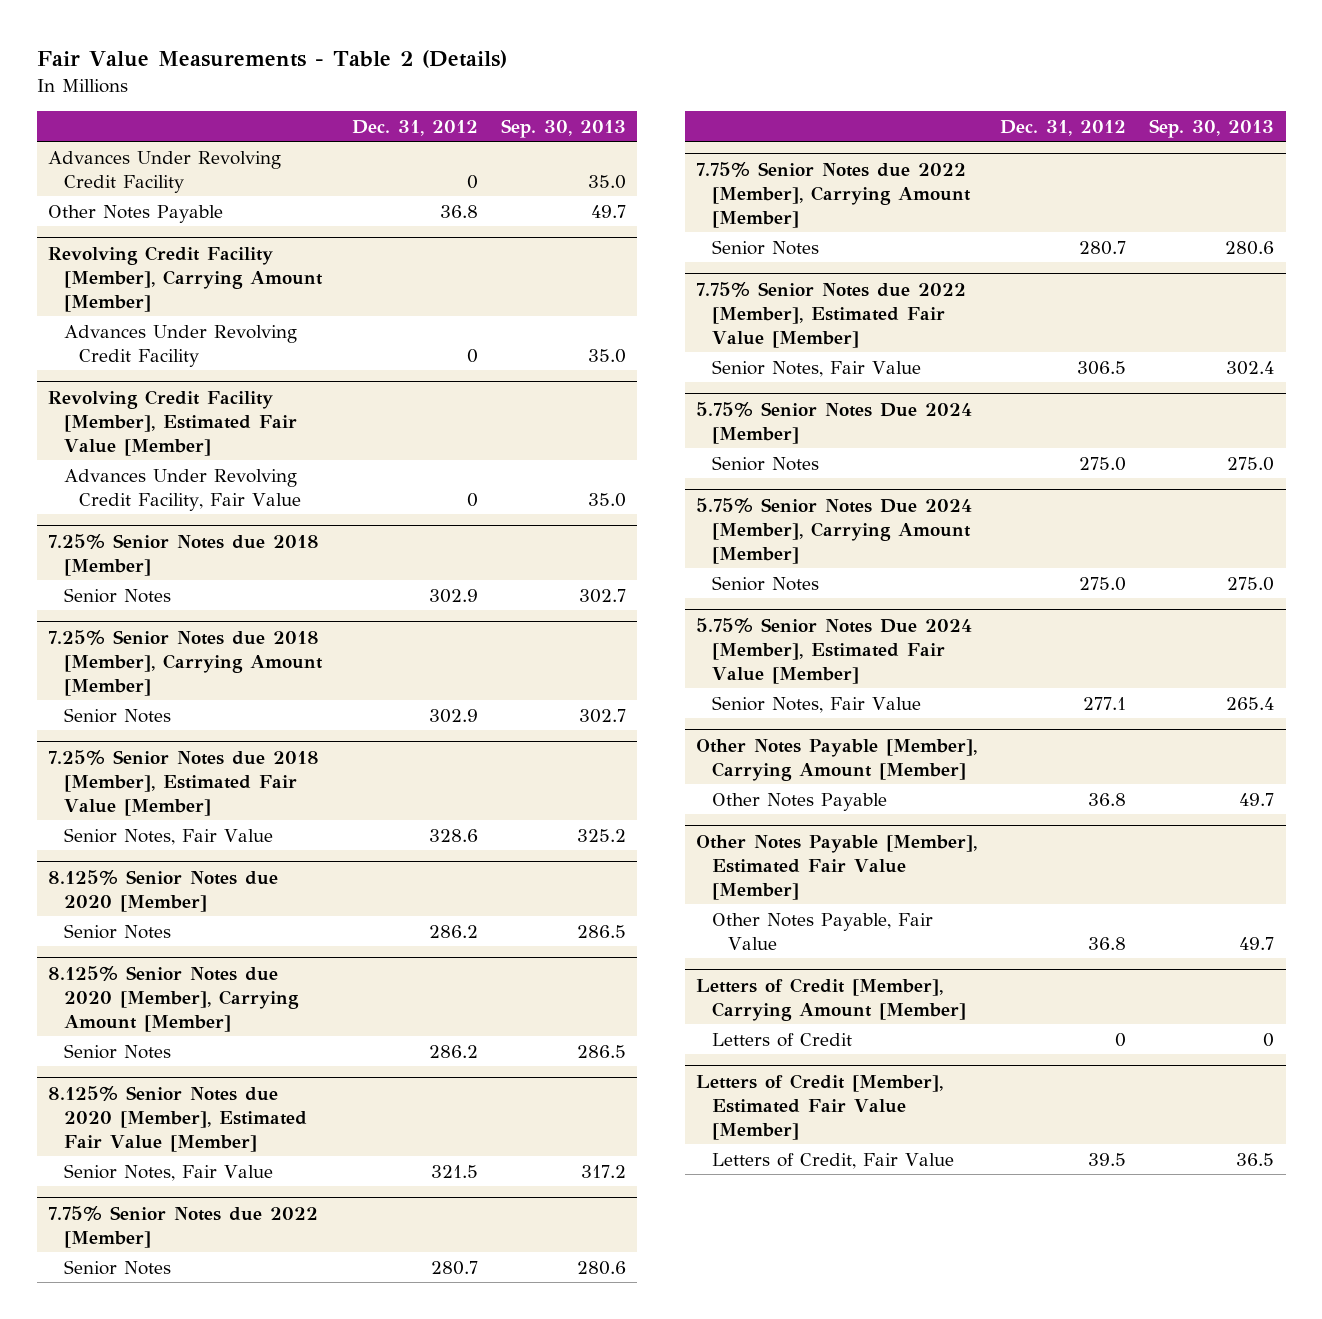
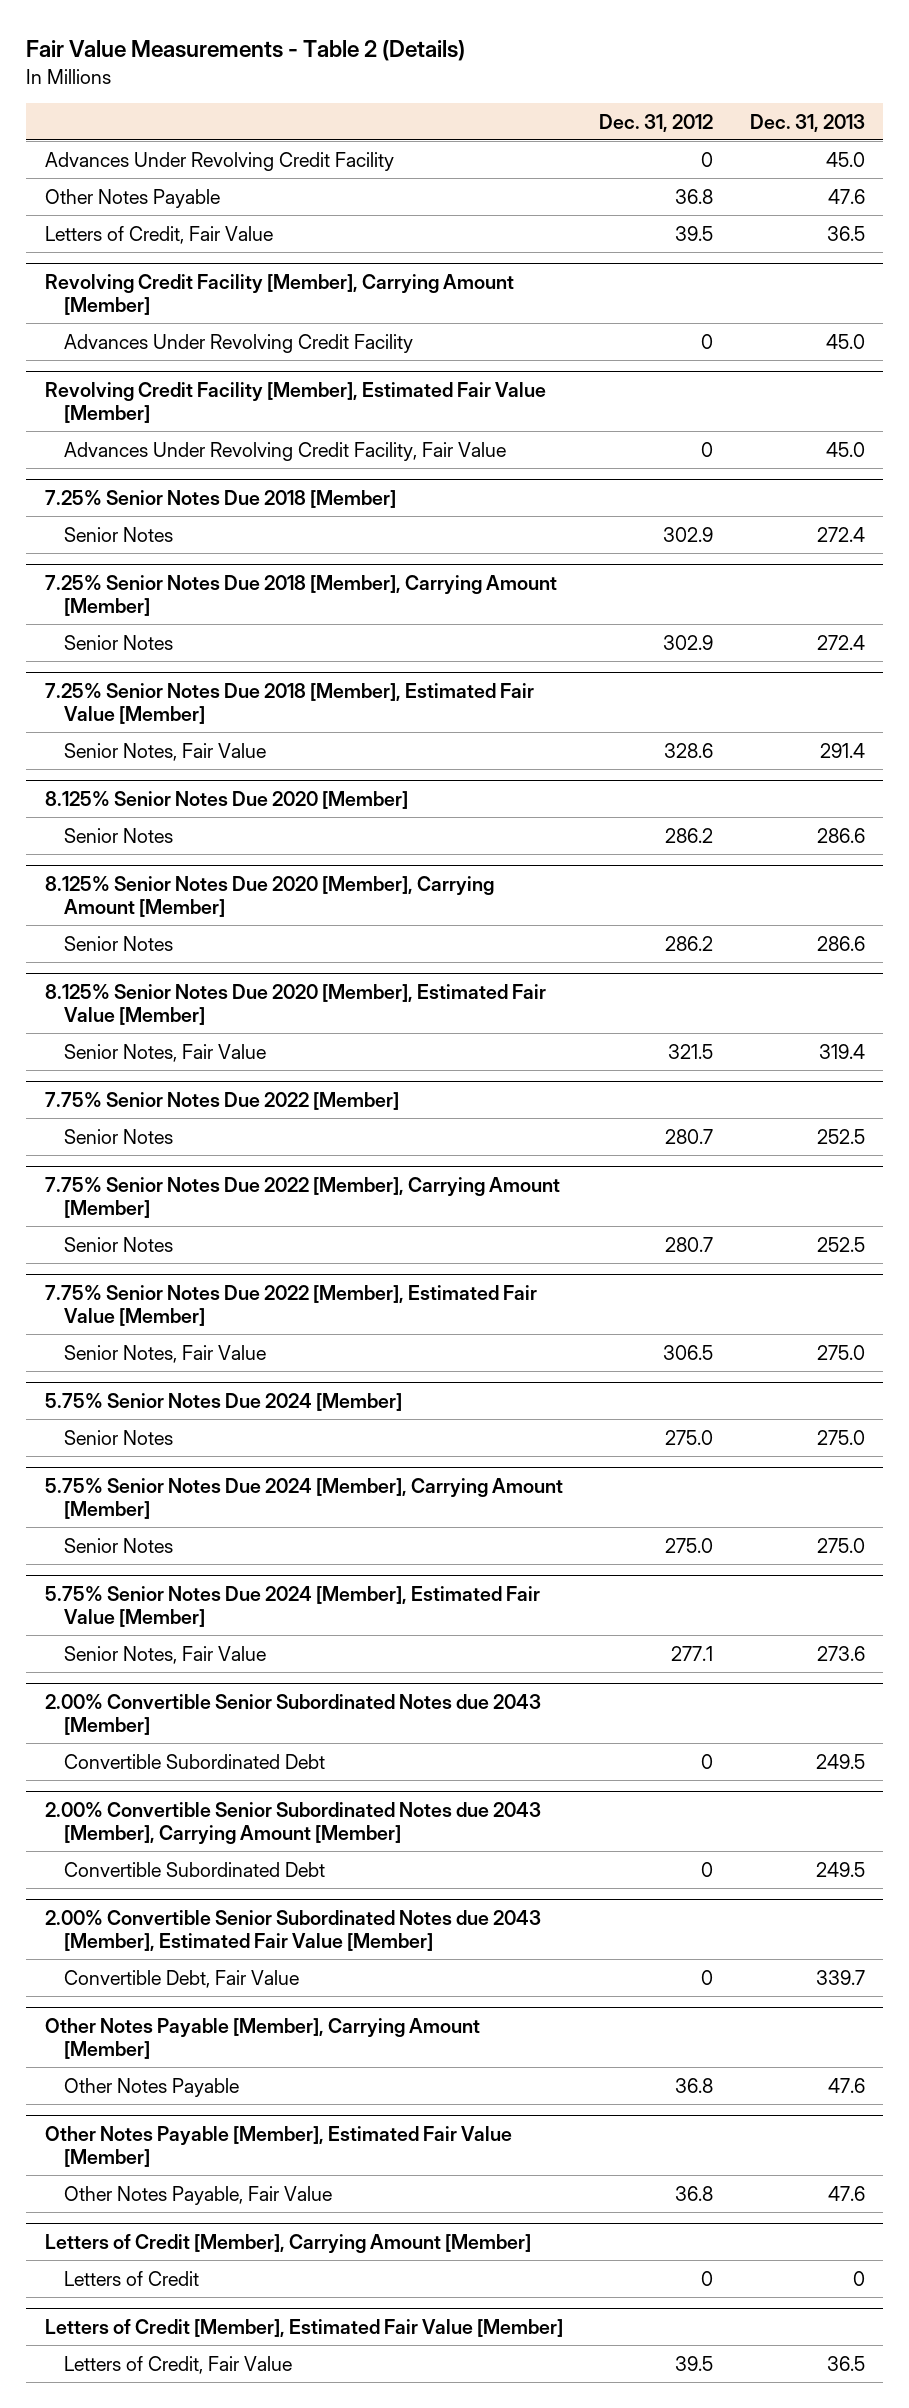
[500,118,626,138] Sep. 30, 2013 -> none
none -> [749,113,865,132] Dec. 31, 2013
none -> [44,225,273,244] Letters of Credit, Fair Value
[48,533,320,576] 7.25% Senior Notes due 2018 [Member] -> [44,490,396,509] 7.25% Senior Notes Due 2018 [Member]
[48,629,323,696] 7.25% Senior Notes due 2018 [Member], Carrying Amount [Member] -> [44,575,557,617] 7.25% Senior Notes Due 2018 [Member], Carrying Amount [Member]
[48,749,320,816] 7.25% Senior Notes due 2018 [Member], Estimated Fair Value [Member] -> [44,683,534,725] 7.25% Senior Notes Due 2018 [Member], Estimated Fair Value [Member]
[48,869,279,912] 8.125% Senior Notes due 2020 [Member] -> [44,791,408,810] 8.125% Senior Notes Due 2020 [Member]
[48,965,299,1032] 8.125% Senior Notes due 2020 [Member], Carrying Amount [Member] -> [44,876,494,918] 8.125% Senior Notes Due 2020 [Member], Carrying Amount [Member]
[48,1085,307,1152] 8.125% Senior Notes due 2020 [Member], Estimated Fair Value [Member] -> [44,984,546,1026] 8.125% Senior Notes Due 2020 [Member], Estimated Fair Value [Member]
[48,1205,319,1248] 7.75% Senior Notes due 2022 [Member] -> [44,1092,399,1111] 7.75% Senior Notes Due 2022 [Member]
[696,161,971,228] 7.75% Senior Notes due 2022 [Member], Carrying Amount [Member] -> [44,1177,560,1219] 7.75% Senior Notes Due 2022 [Member], Carrying Amount [Member]
[696,281,967,348] 7.75% Senior Notes due 2022 [Member], Estimated Fair Value [Member] -> [44,1285,537,1327] 7.75% Senior Notes Due 2022 [Member], Estimated Fair Value [Member]
none -> [44,1694,541,1736] 2.00% Convertible Senior Subordinated Notes due 2043 [Member]
none -> [63,1753,325,1769] Convertible Subordinated Debt
none -> [44,1802,541,1845] 2.00% Convertible Senior Subordinated Notes due 2043 [Member], Carrying Amount [Member]
none -> [63,1861,325,1877] Convertible Subordinated Debt
none -> [44,1910,541,1952] 2.00% Convertible Senior Subordinated Notes due 2043 [Member], Estimated Fair Value [Member]
none -> [63,1969,299,1988] Convertible Debt, Fair Value

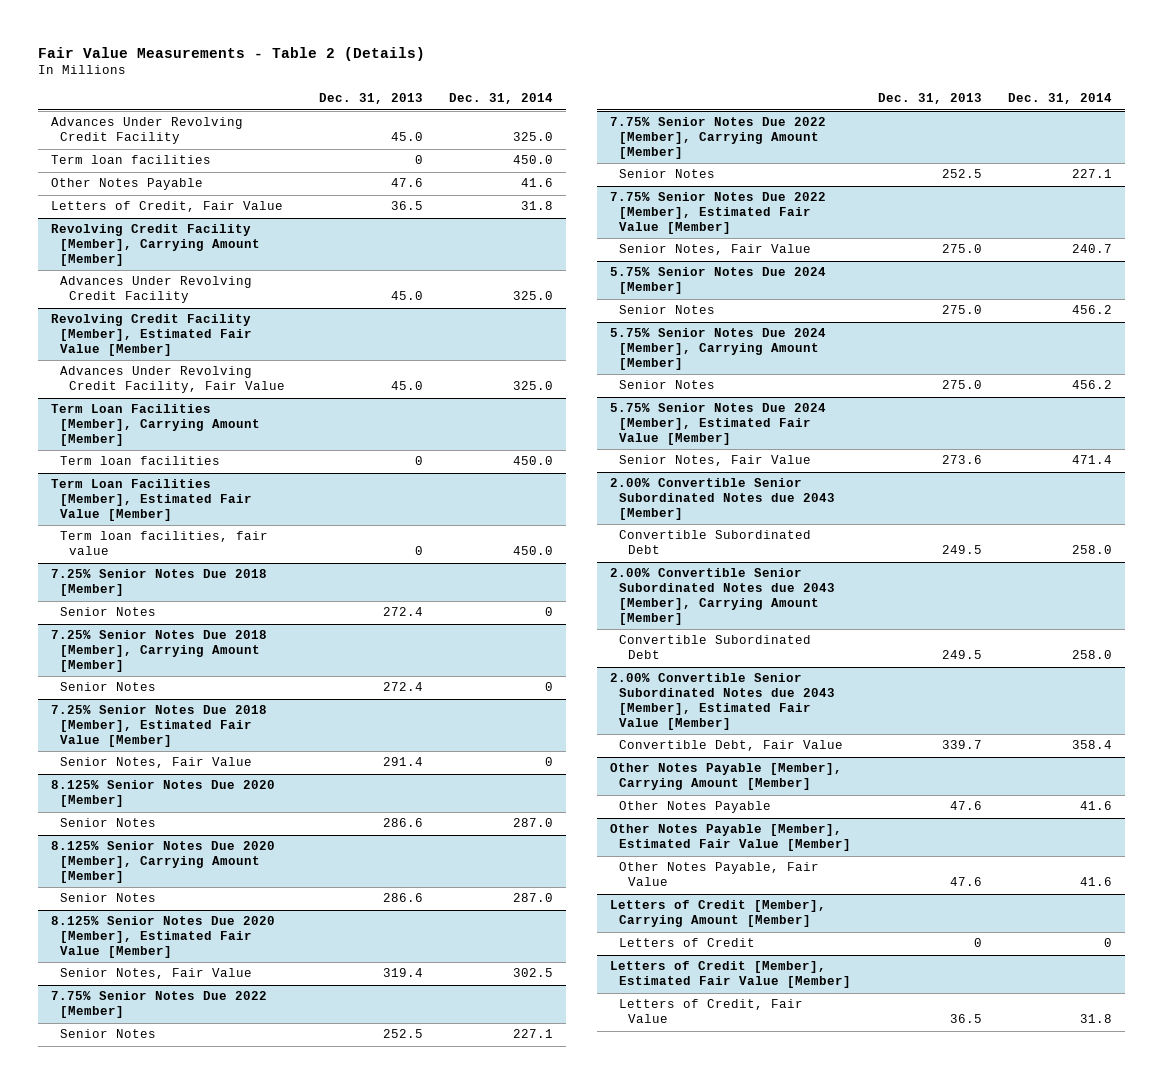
[599,113,714,132] Dec. 31, 2012 -> none
none -> [448,93,553,105] Dec. 31, 2014
none -> [51,155,212,165] Term loan facilities
none -> [51,404,261,447] Term Loan Facilities [Member], Carrying Amount [Member]
none -> [60,456,221,466] Term loan facilities
none -> [51,479,253,522] Term Loan Facilities [Member], Estimated Fair Value [Member]
none -> [60,531,269,556] Term loan facilities, fair value

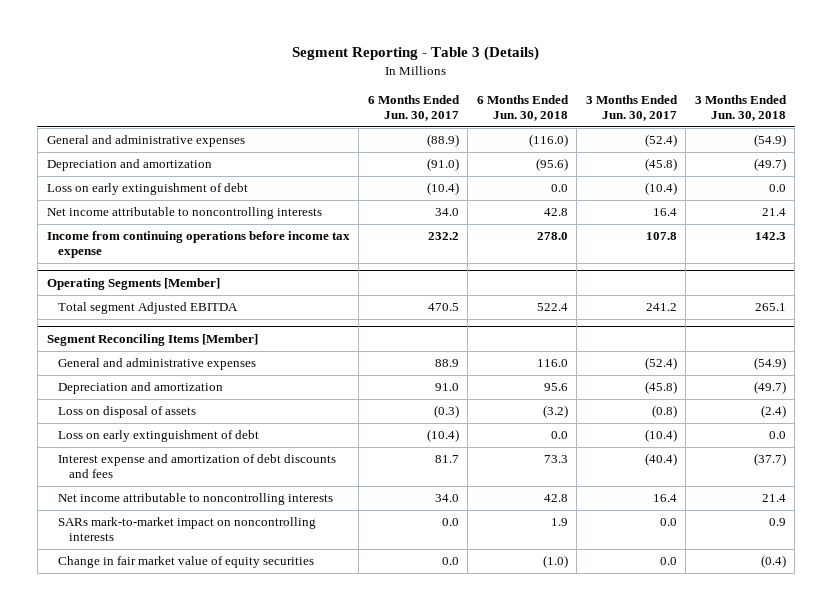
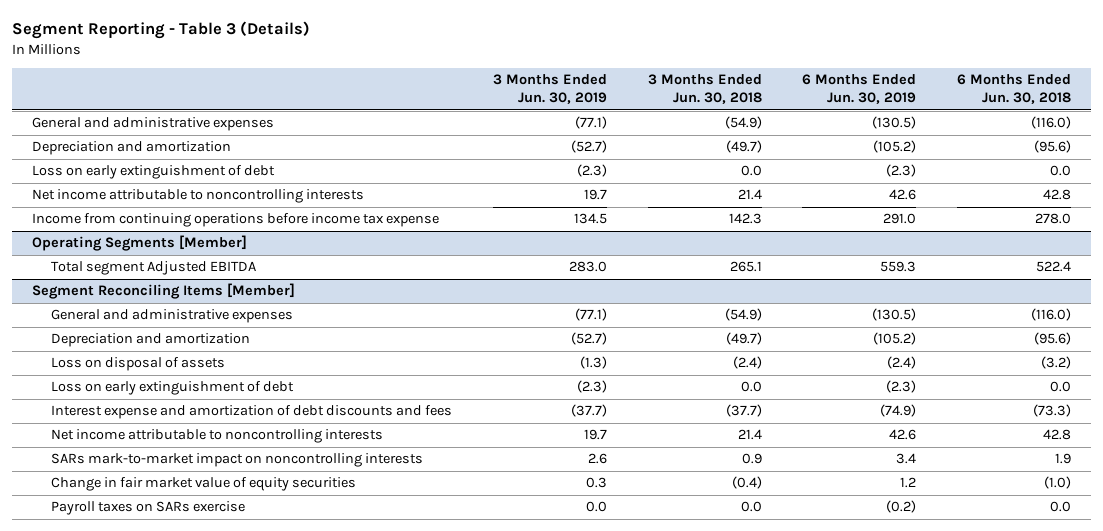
[367,95,460,122] 6 Months Ended Jun. 30, 2017 -> none
[585,95,678,122] 3 Months Ended Jun. 30, 2017 -> none
none -> [492,74,607,105] 3 Months Ended Jun. 30, 2019
none -> [802,74,917,105] 6 Months Ended Jun. 30, 2019
[536,359,568,368] 116.0 -> [1030,308,1071,322] (116.0)
[543,383,568,392] 95.6 -> [1033,332,1071,346] (95.6)
[543,455,568,464] 73.3 -> [1032,404,1071,418] (73.3)
none -> [51,501,246,516] Payroll taxes on SARs exercise

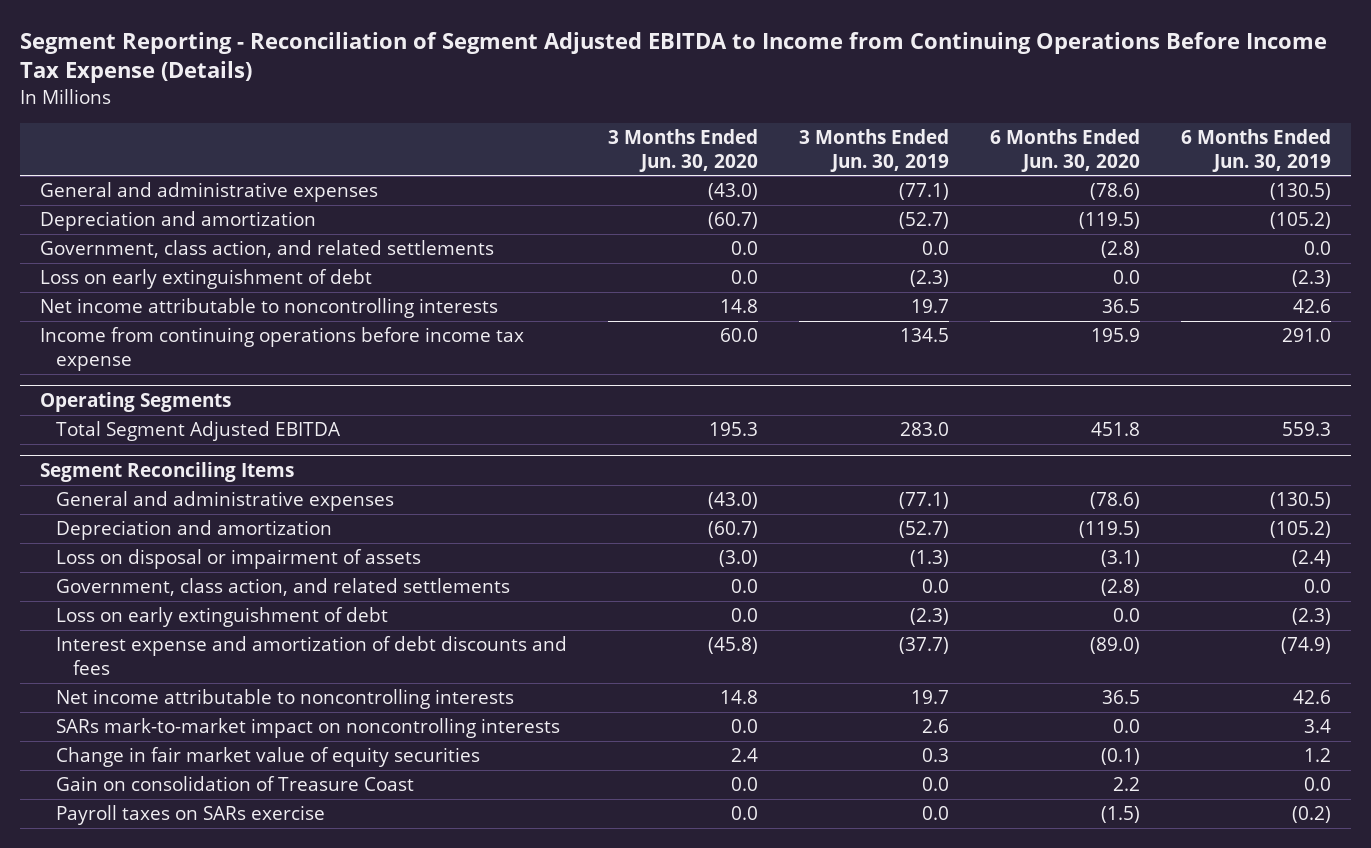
[12,21,311,40] Segment Reporting - Table 3 (Details) -> [19,32,1327,84] Segment Reporting - Reconciliation of Segment Adjusted EBITDA to Income from Continuing Operations Before Income Tax Expense (Details)
[647,74,762,105] 3 Months Ended Jun. 30, 2018 -> none
[956,74,1071,105] 6 Months Ended Jun. 30, 2018 -> none
none -> [608,128,759,172] 3 Months Ended Jun. 30, 2020
none -> [989,128,1140,172] 6 Months Ended Jun. 30, 2020
none -> [40,240,495,259] Government, class action, and related settlements
[32,235,248,252] Operating Segments [Member] -> [40,391,232,412] Operating Segments
[51,261,257,276] Total segment Adjusted EBITDA -> [56,421,342,442] Total Segment Adjusted EBITDA
[32,283,296,300] Segment Reconciling Items [Member] -> [40,461,295,482] Segment Reconciling Items
[51,357,226,372] Loss on disposal of assets -> [56,549,422,570] Loss on disposal or impairment of assets
none -> [56,578,511,597] Government, class action, and related settlements
none -> [56,776,415,792] Gain on consolidation of Treasure Coast

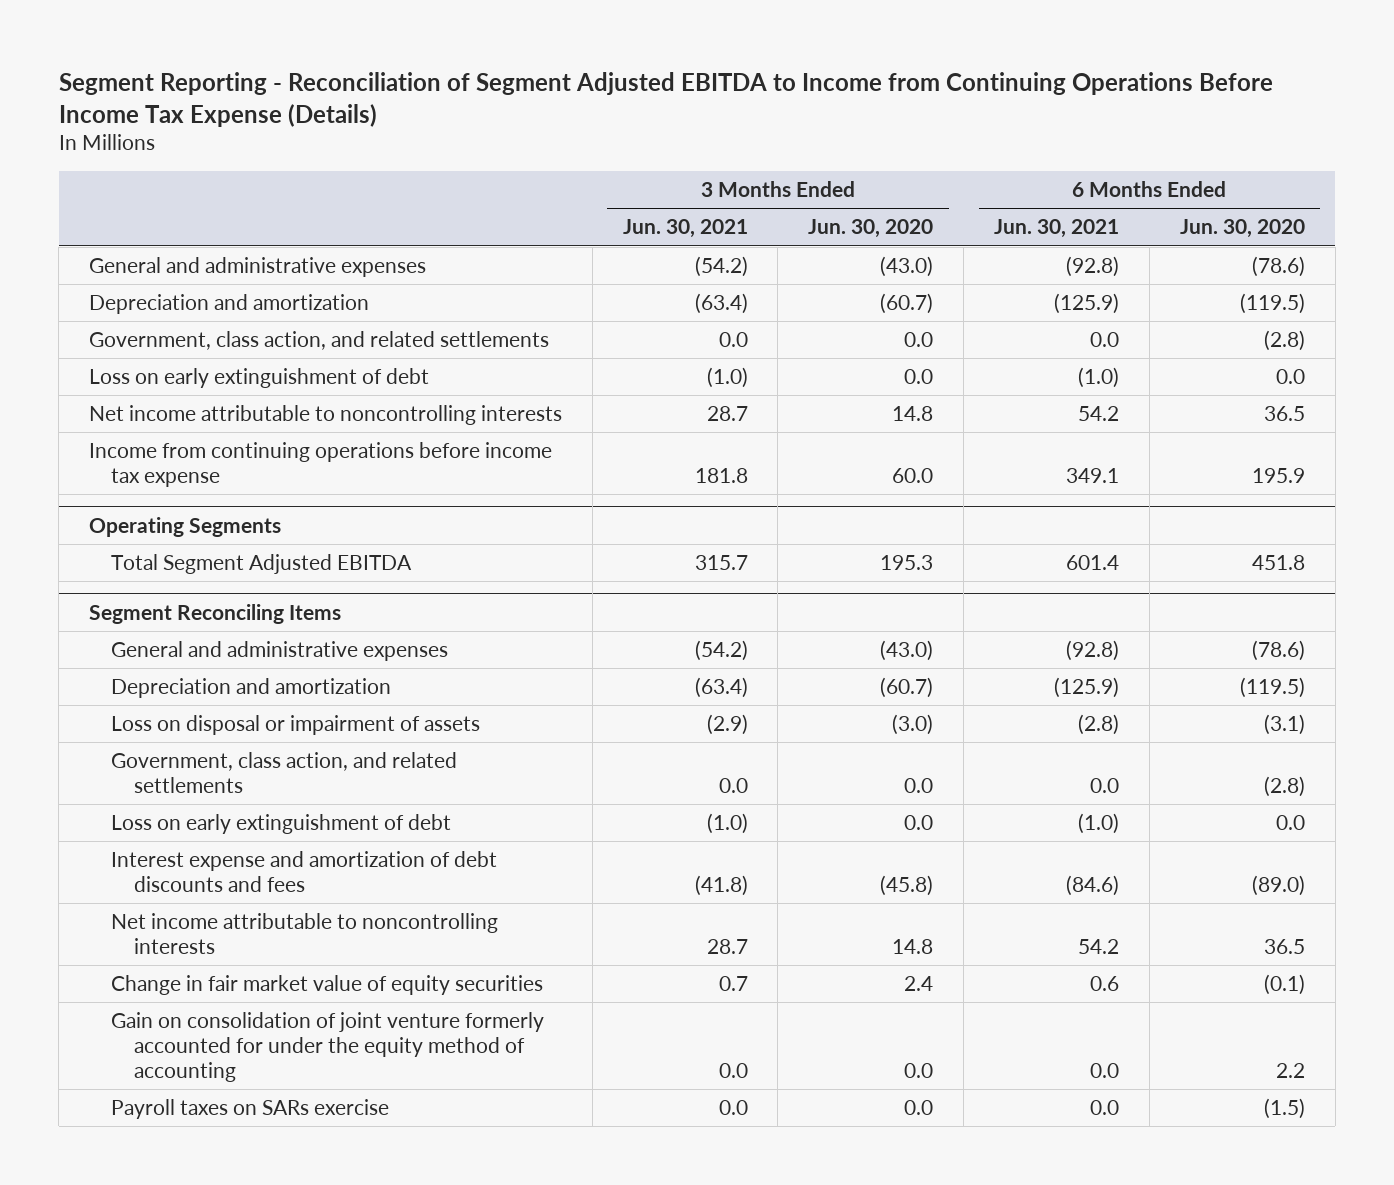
[799,128,950,172] 3 Months Ended Jun. 30, 2019 -> none
[1180,128,1331,172] 6 Months Ended Jun. 30, 2019 -> none
none -> [622,219,748,239] Jun. 30, 2021
none -> [994,219,1120,239] Jun. 30, 2021
[56,718,561,739] SARs mark-to-market impact on noncontrolling interests -> none
[56,776,415,792] Gain on consolidation of Treasure Coast -> [111,1012,545,1082] Gain on consolidation of joint venture formerly accounted for under the equity method of accounting

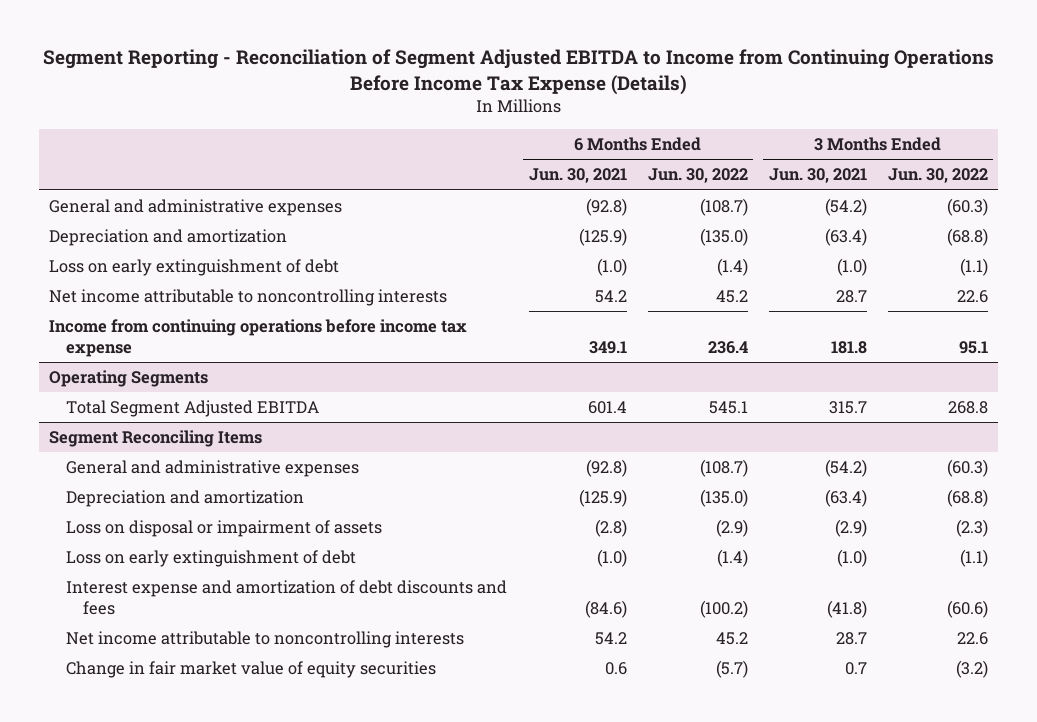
[808,219,934,239] Jun. 30, 2020 -> none
[1179,219,1305,239] Jun. 30, 2020 -> none
none -> [647,168,748,184] Jun. 30, 2022
none -> [887,168,988,184] Jun. 30, 2022
[88,331,549,351] Government, class action, and related settlements -> none
[111,752,458,794] Government, class action, and related settlements -> none
[111,1012,545,1082] Gain on consolidation of joint venture formerly accounted for under the equity method of accounting -> none
[111,1099,390,1120] Payroll taxes on SARs exercise -> none

